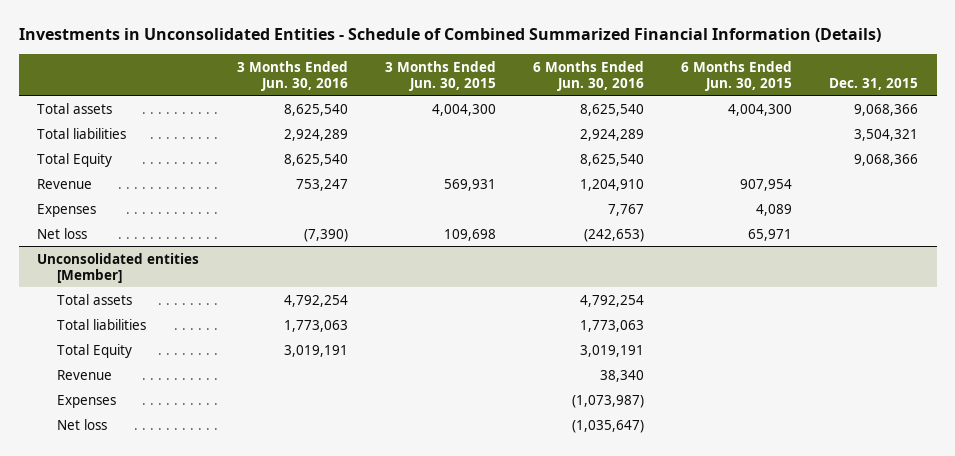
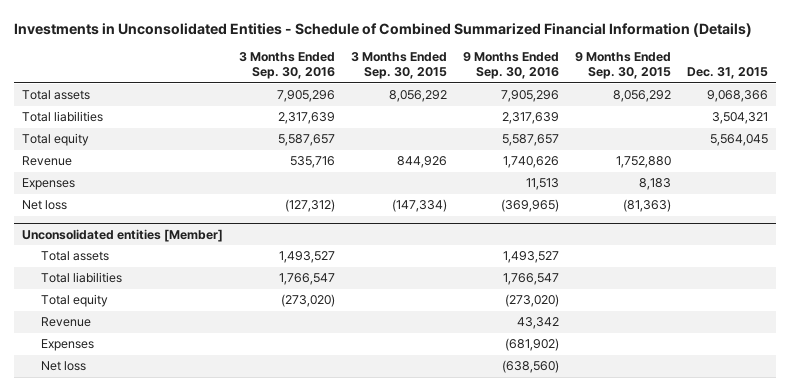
[236,60,348,91] 3 Months Ended Jun. 30, 2016 -> none
[384,60,496,91] 3 Months Ended Jun. 30, 2015 -> none
[532,60,644,91] 6 Months Ended Jun. 30, 2016 -> none
[680,60,792,91] 6 Months Ended Jun. 30, 2015 -> none
none -> [239,52,336,80] 3 Months Ended Sep. 30, 2016
none -> [351,52,448,80] 3 Months Ended Sep. 30, 2015
none -> [463,52,560,80] 9 Months Ended Sep. 30, 2016
none -> [575,52,672,80] 9 Months Ended Sep. 30, 2015
[37,152,113,167] Total Equity -> [22,133,90,147] Total equity
[853,153,918,166] 9,068,366 -> [710,134,769,147] 5,564,045
[56,343,132,358] Total Equity -> [41,294,109,308] Total equity

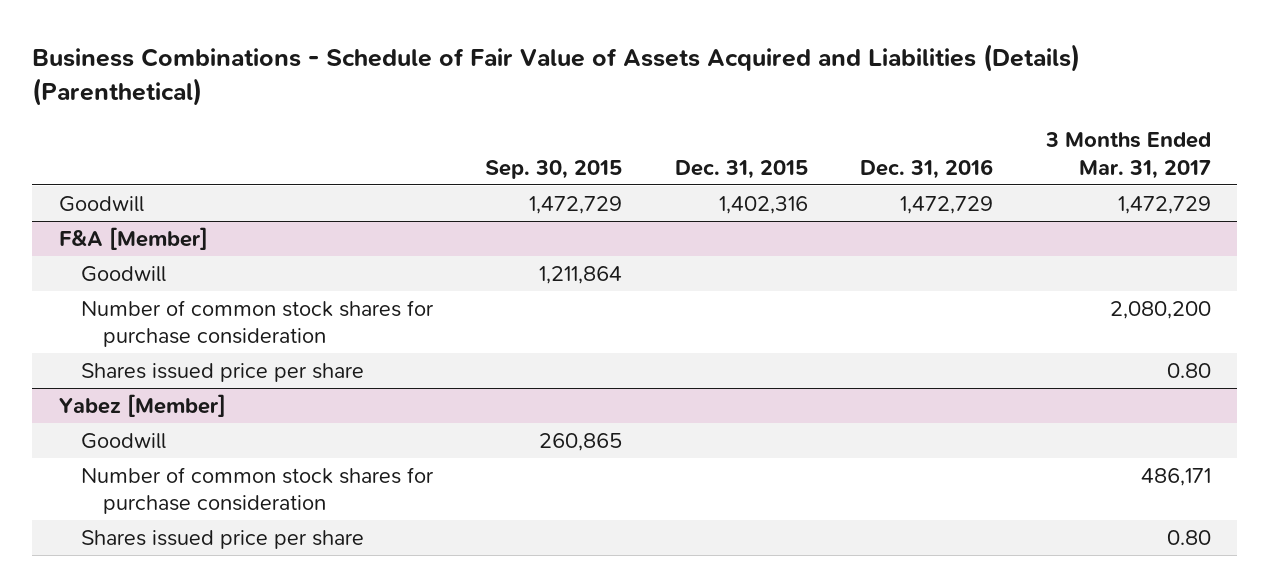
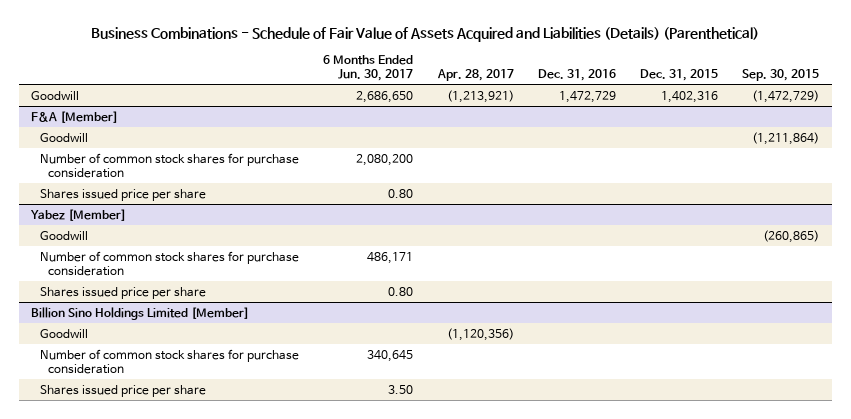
[1044,132,1211,179] 3 Months Ended Mar. 31, 2017 -> none
none -> [323,55,414,81] 6 Months Ended Jun. 30, 2017
none -> [436,68,514,81] Apr. 28, 2017
[529,195,623,214] 1,472,729 -> [752,89,820,103] (1,472,729)
[539,265,623,284] 1,211,864 -> [752,131,820,145] (1,211,864)
[539,432,623,451] 260,865 -> [763,229,820,243] (260,865)
none -> [31,306,250,320] Billion Sino Holdings Limited [Member]
none -> [39,328,88,338] Goodwill
none -> [39,348,299,374] Number of common stock shares for purchase consideration
none -> [39,384,206,397] Shares issued price per share

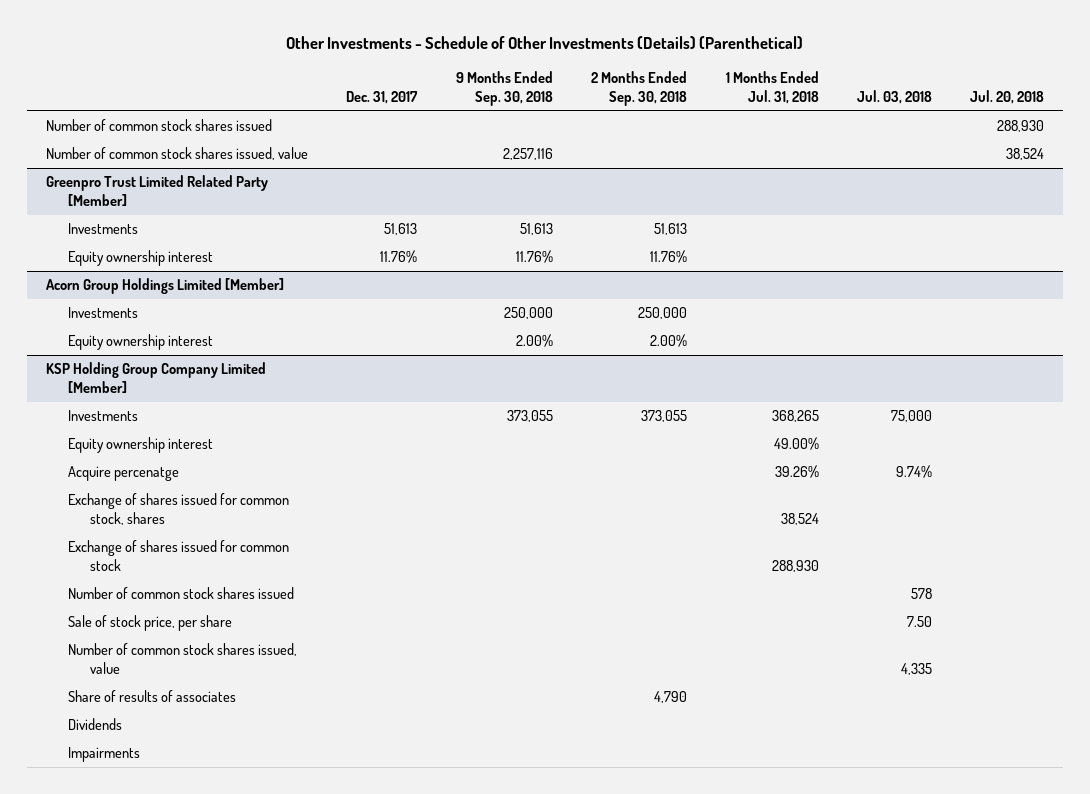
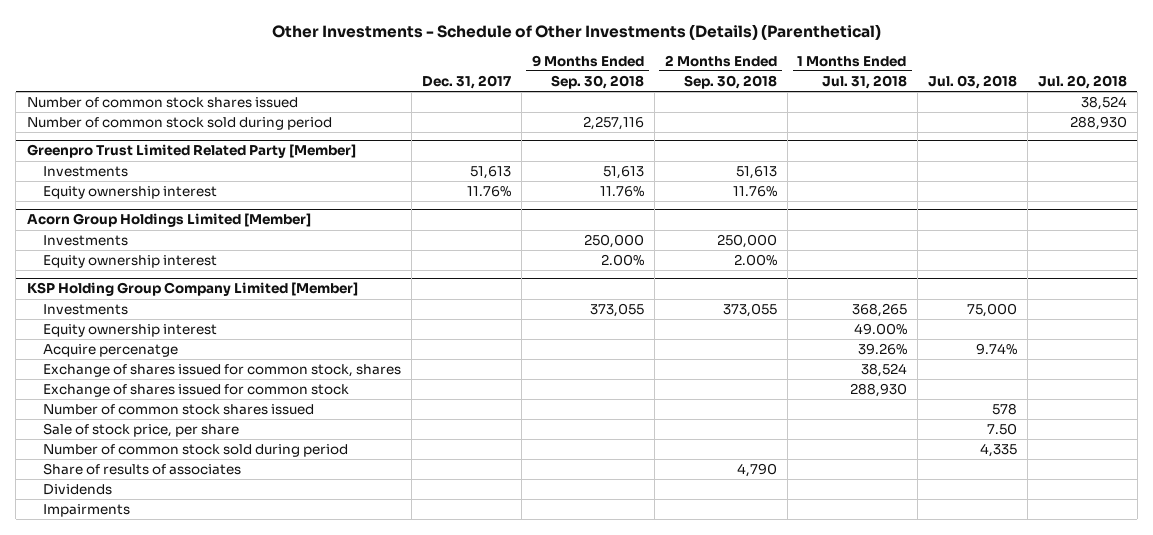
[997,120,1045,133] 288,930 -> [1080,96,1127,111] 38,524
[46,147,309,161] Number of common stock shares issued, value -> [26,117,332,131] Number of common stock sold during period
[1006,148,1045,161] 38,524 -> [1069,116,1127,131] 288,930
[68,643,298,674] Number of common stock shares issued, value -> [42,444,348,458] Number of common stock sold during period

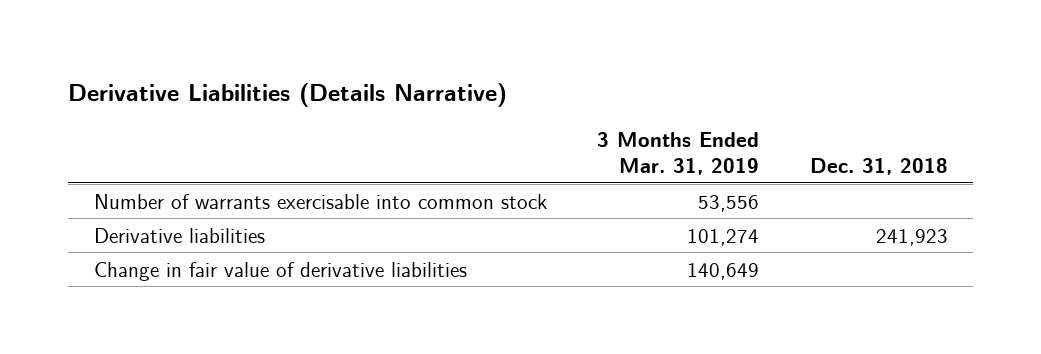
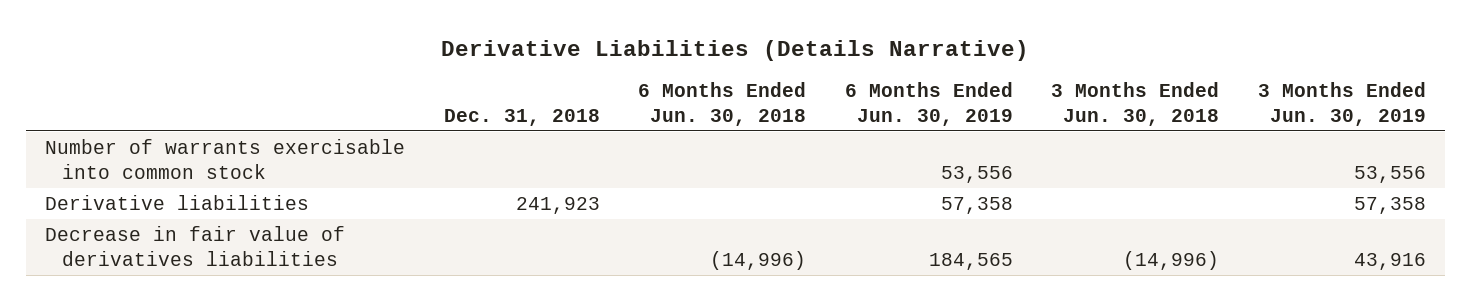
[597,131,760,176] 3 Months Ended Mar. 31, 2019 -> none
none -> [638,82,807,126] 6 Months Ended Jun. 30, 2018
none -> [844,82,1013,126] 6 Months Ended Jun. 30, 2019
none -> [1051,82,1220,126] 3 Months Ended Jun. 30, 2018
none -> [1257,82,1426,126] 3 Months Ended Jun. 30, 2019
[93,261,467,281] Change in fair value of derivative liabilities -> [45,226,346,266] Decrease in fair value of derivatives liabilities

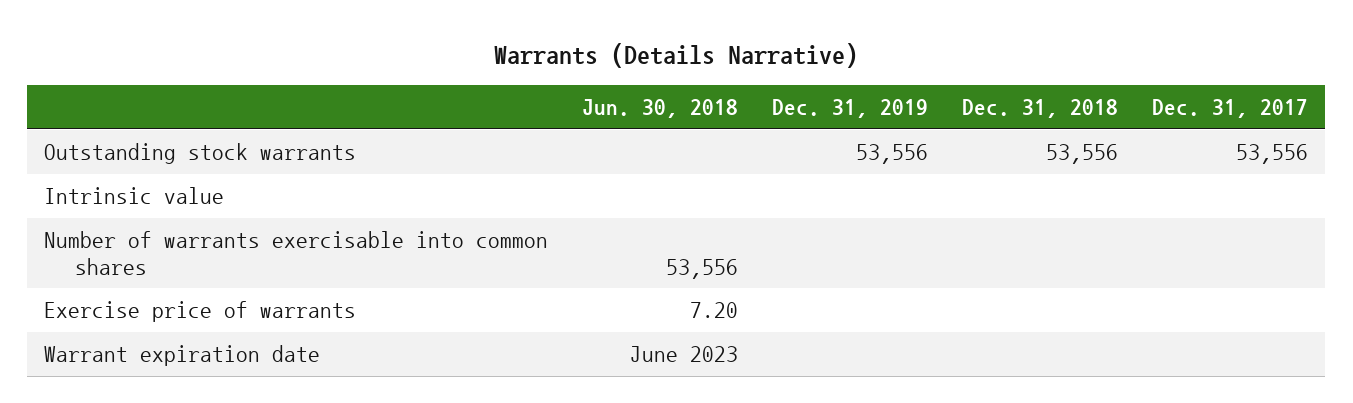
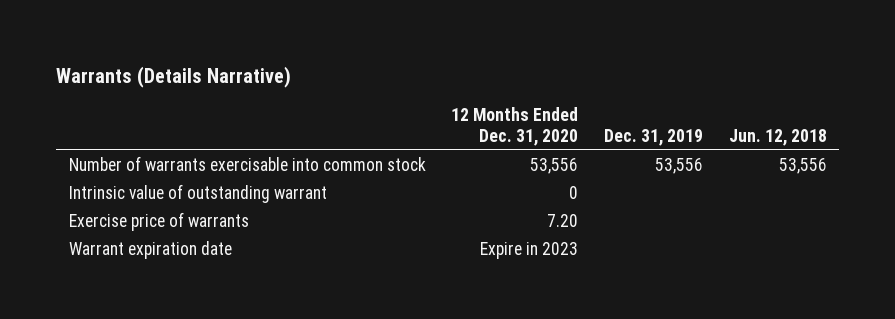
[582,99,739,119] Jun. 30, 2018 -> none
[962,99,1119,119] Dec. 31, 2018 -> none
[1152,99,1309,119] Dec. 31, 2017 -> none
none -> [451,106,579,147] 12 Months Ended Dec. 31, 2020
none -> [728,129,827,147] Jun. 12, 2018
[44,231,549,275] Number of warrants exercisable into common shares -> none
[44,143,357,165] Outstanding stock warrants -> [68,156,426,172] Number of warrants exercisable into common stock
[44,187,225,205] Intrinsic value -> [68,184,327,204] Intrinsic value of outstanding warrant

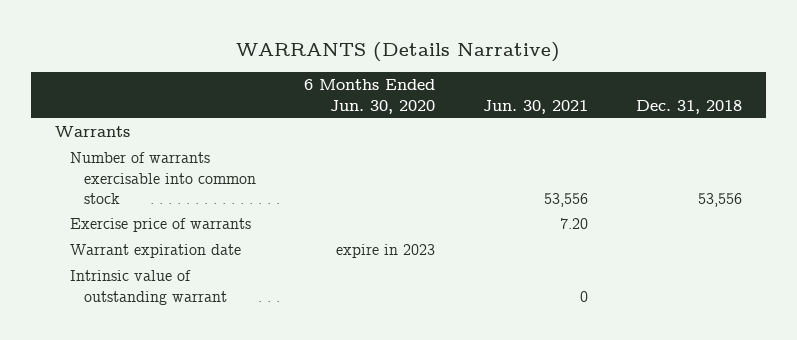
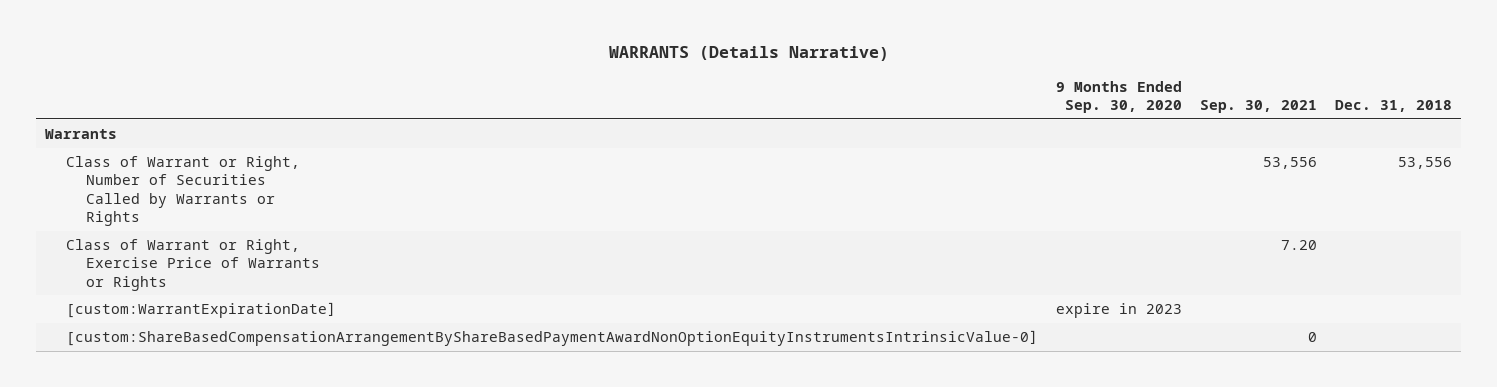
[304,79,436,114] 6 Months Ended Jun. 30, 2020 -> none
[482,99,588,114] Jun. 30, 2021 -> none
none -> [1055,80,1182,113] 9 Months Ended Sep. 30, 2020
none -> [1199,99,1317,113] Sep. 30, 2021
[69,152,257,204] Number of warrants exercisable into common stock -> [65,156,300,227] Class of Warrant or Right, Number of Securities Called by Warrants or Rights
[69,218,251,233] Exercise price of warrants -> [65,239,321,291] Class of Warrant or Right, Exercise Price of Warrants or Rights
[69,244,241,259] Warrant expiration date -> [65,302,336,319] [custom:WarrantExpirationDate]
[69,270,228,305] Intrinsic value of outstanding warrant -> [65,330,1038,347] [custom:ShareBasedCompensationArrangementByShareBasedPaymentAwardNonOptionEquityInstrumentsIntrinsicValue-0]

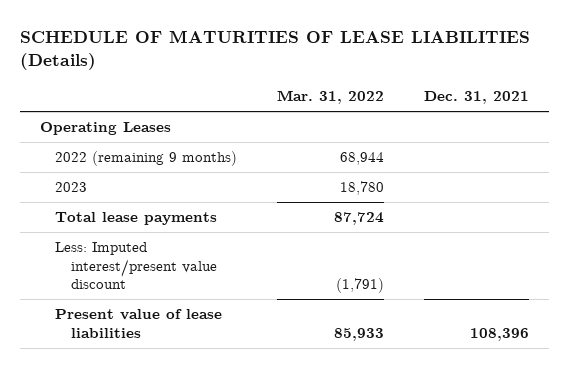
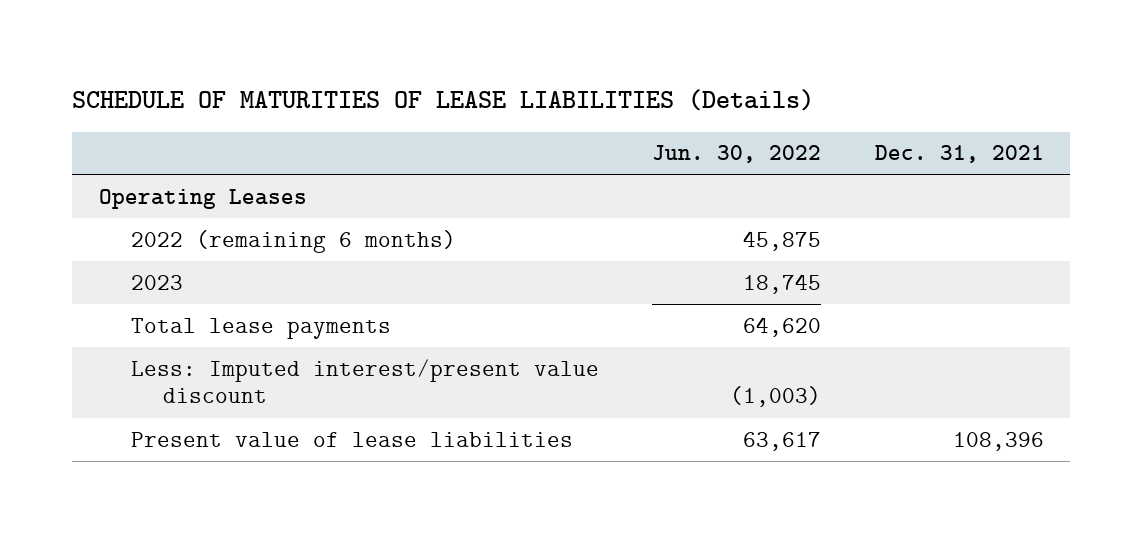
[276,90,384,105] Mar. 31, 2022 -> none
none -> [652,145,822,164] Jun. 30, 2022
[55,151,238,167] 2022 (remaining 9 months) -> [130,229,456,253] 2022 (remaining 6 months)

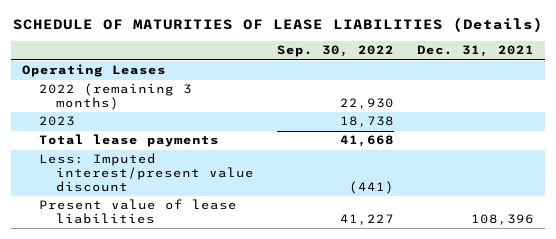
[652,145,822,164] Jun. 30, 2022 -> none
none -> [276,45,394,58] Sep. 30, 2022
[130,229,456,253] 2022 (remaining 6 months) -> [38,83,192,111] 2022 (remaining 3 months)

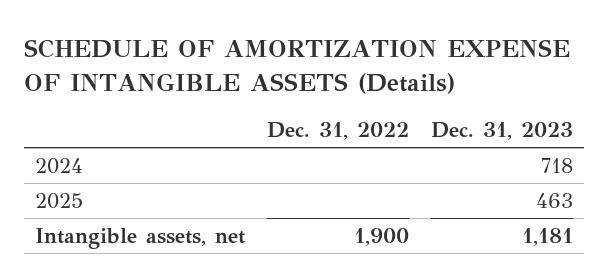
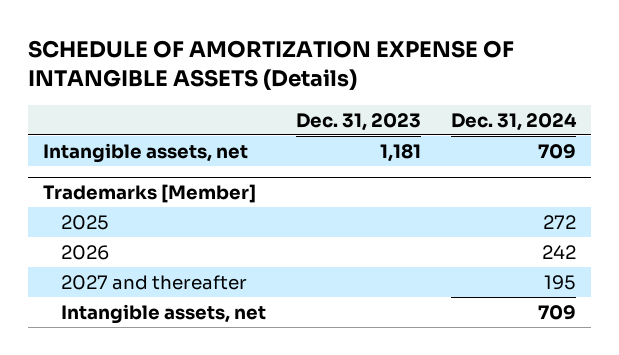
[266,122,409,141] Dec. 31, 2022 -> none
none -> [450,112,577,131] Dec. 31, 2024
[34,158,83,175] 2024 -> none
[34,193,83,210] 2025 -> none
none -> [42,184,256,204] Trademarks [Member]
none -> [60,214,109,230] 2025
none -> [60,244,109,260] 2026
none -> [60,274,247,290] 2027 and thereafter
none -> [60,303,266,324] Intangible assets, net

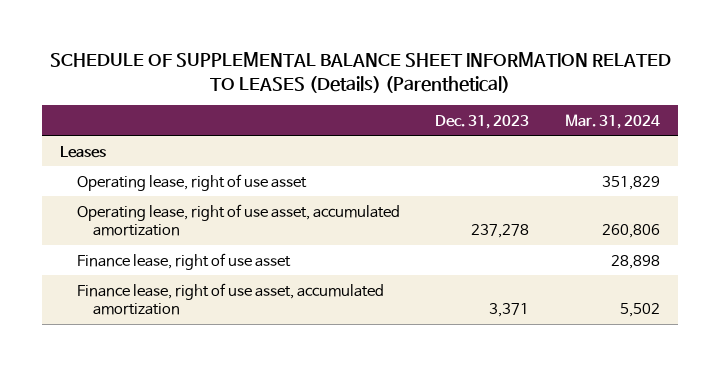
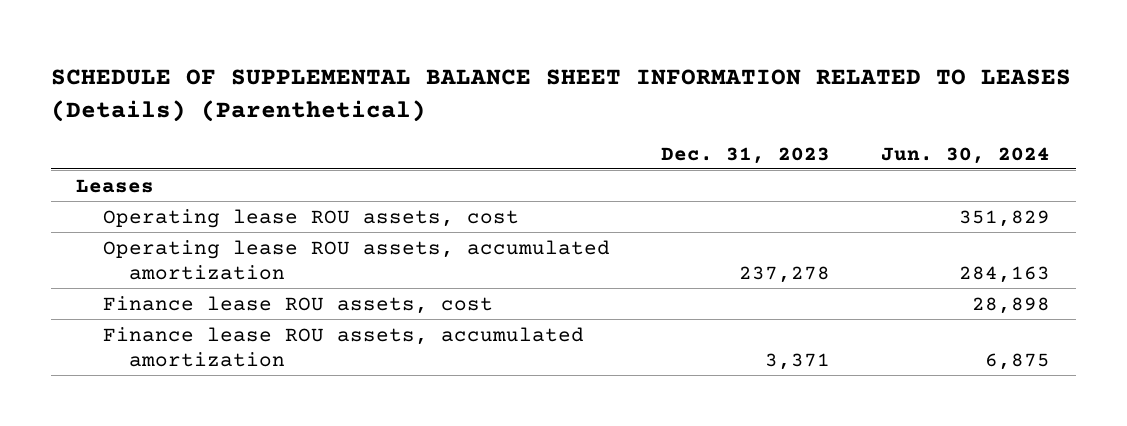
[565,113,661,129] Mar. 31, 2024 -> none
none -> [881,146,1051,164] Jun. 30, 2024
[76,173,307,191] Operating lease, right of use asset -> [102,208,519,228] Operating lease ROU assets, cost
[76,203,400,237] Operating lease, right of use asset, accumulated amortization -> [102,239,610,280] Operating lease ROU assets, accumulated amortization
[76,252,291,270] Finance lease, right of use asset -> [102,295,493,314] Finance lease ROU assets, cost
[76,282,384,316] Finance lease, right of use asset, accumulated amortization -> [102,326,584,367] Finance lease ROU assets, accumulated amortization

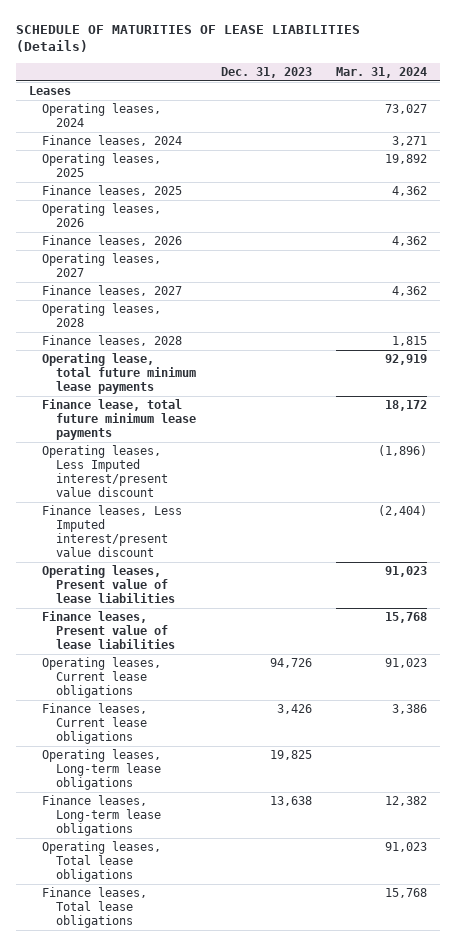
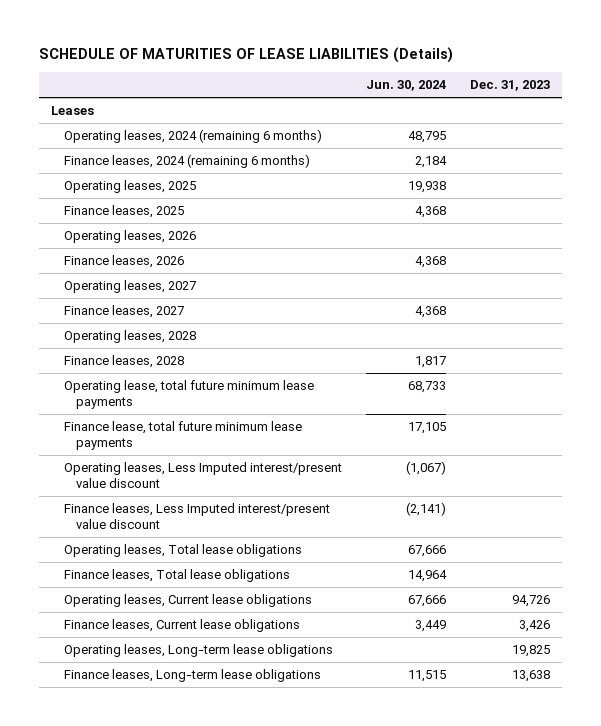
[336,66,428,78] Mar. 31, 2024 -> none
none -> [365,79,446,91] Jun. 30, 2024
[42,103,162,128] Operating leases, 2024 -> [63,129,322,144] Operating leases, 2024 (remaining 6 months)
[42,135,183,147] Finance leases, 2024 -> [63,154,310,169] Finance leases, 2024 (remaining 6 months)
[42,565,176,604] Operating leases, Present value of lease liabilities -> none
[42,611,176,650] Finance leases, Present value of lease liabilities -> none
[42,841,162,883] Operating leases, Total lease obligations -> [63,544,302,558] Operating leases, Total lease obligations
[42,887,148,929] Finance leases, Total lease obligations -> [63,569,290,583] Finance leases, Total lease obligations

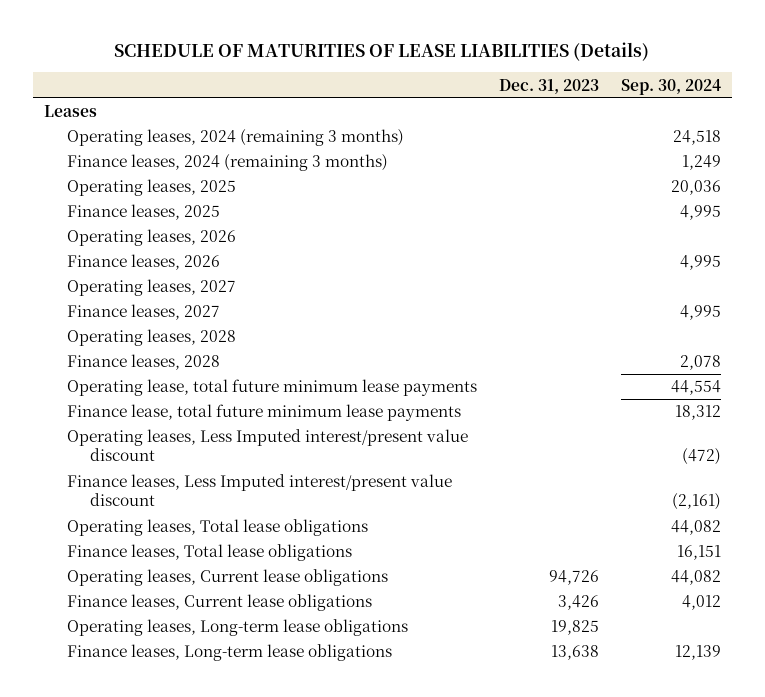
[365,79,446,91] Jun. 30, 2024 -> none
none -> [620,78,721,95] Sep. 30, 2024
[63,129,322,144] Operating leases, 2024 (remaining 6 months) -> [67,129,405,147] Operating leases, 2024 (remaining 3 months)
[63,154,310,169] Finance leases, 2024 (remaining 6 months) -> [67,154,389,172] Finance leases, 2024 (remaining 3 months)

